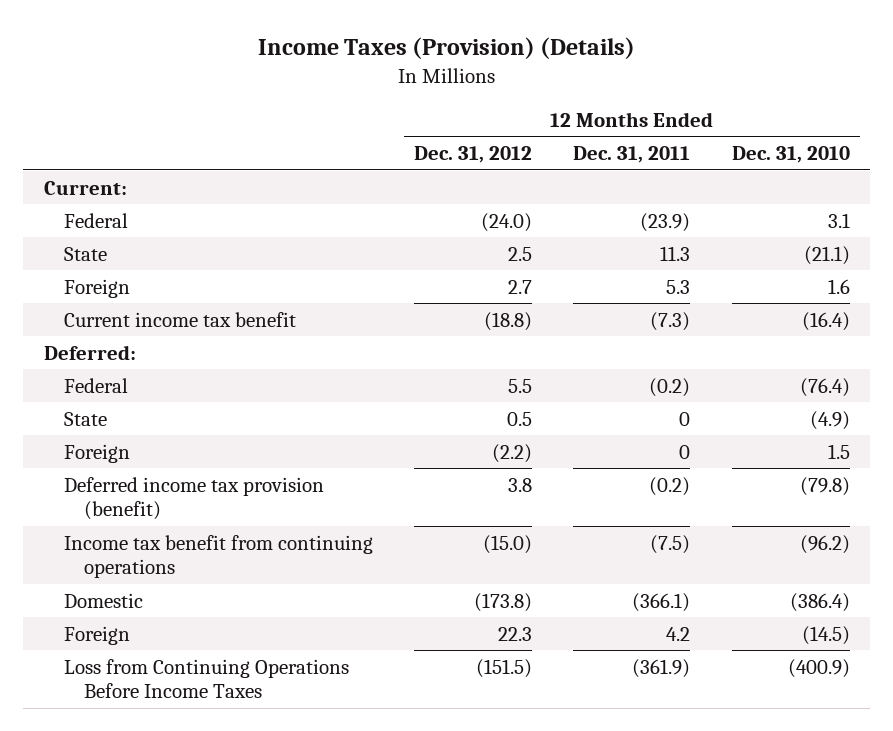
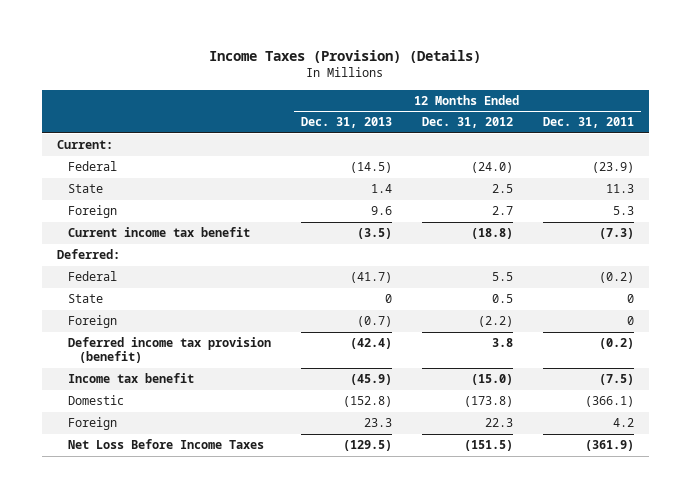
[731,146,850,164] Dec. 31, 2010 -> none
none -> [301,117,393,129] Dec. 31, 2013
[64,534,374,579] Income tax benefit from continuing operations -> [68,373,195,384] Income tax benefit
[64,658,350,699] Loss from Continuing Operations Before Income Taxes -> [68,439,265,450] Net Loss Before Income Taxes

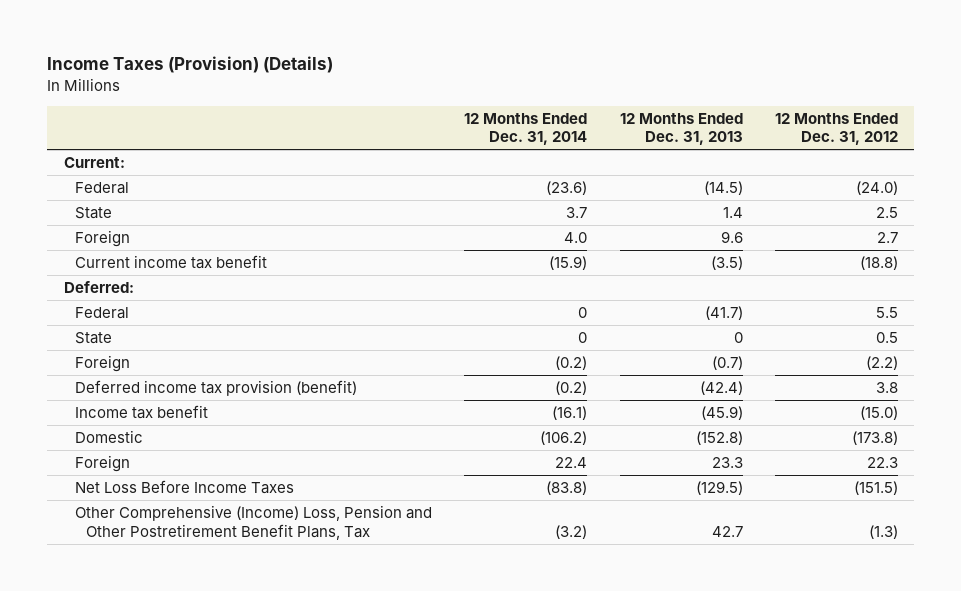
[542,117,634,129] Dec. 31, 2011 -> none
none -> [464,112,588,146] 12 Months Ended Dec. 31, 2014
none -> [74,505,432,540] Other Comprehensive (Income) Loss, Pension and Other Postretirement Benefit Plans, Tax

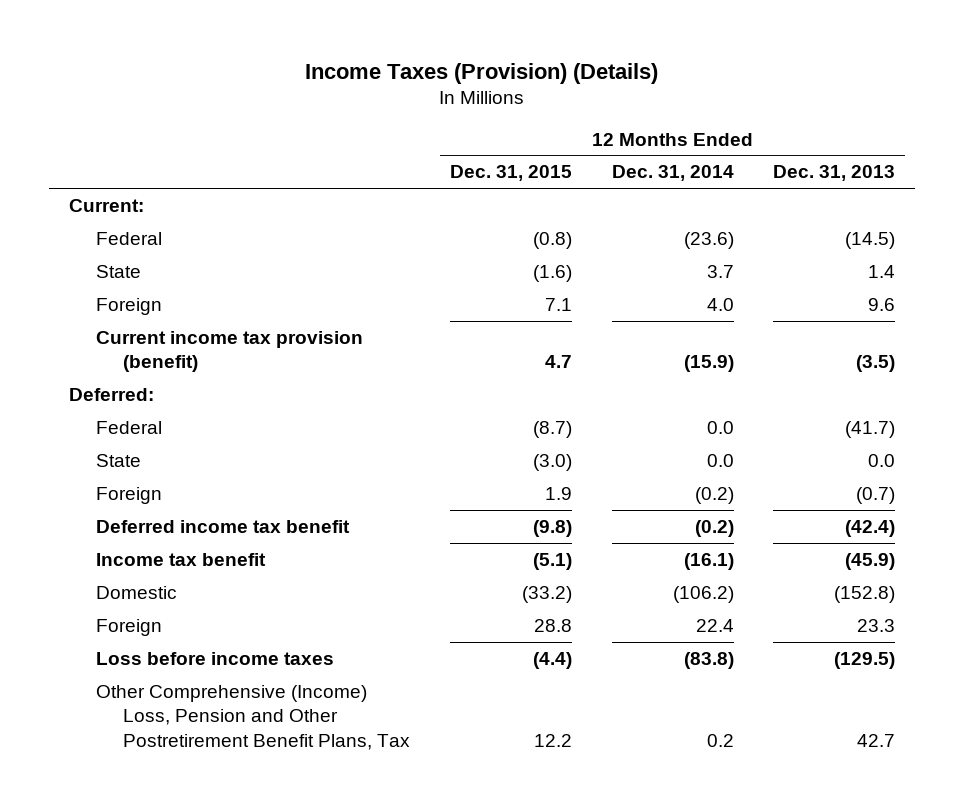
[774,112,898,146] 12 Months Ended Dec. 31, 2012 -> none
none -> [449,165,572,182] Dec. 31, 2015
[74,255,267,270] Current income tax benefit -> [96,330,364,373] Current income tax provision (benefit)
[578,307,588,319] 0 -> [706,420,734,434] 0.0
[578,332,588,344] 0 -> [706,453,734,467] 0.0
[733,332,743,344] 0 -> [868,453,896,467] 0.0
[74,380,357,397] Deferred income tax provision (benefit) -> [96,519,351,533] Deferred income tax benefit
[74,480,294,495] Net Loss Before Income Taxes -> [96,651,335,665] Loss before income taxes
[555,524,588,539] (3.2) -> [706,733,734,747] 0.2

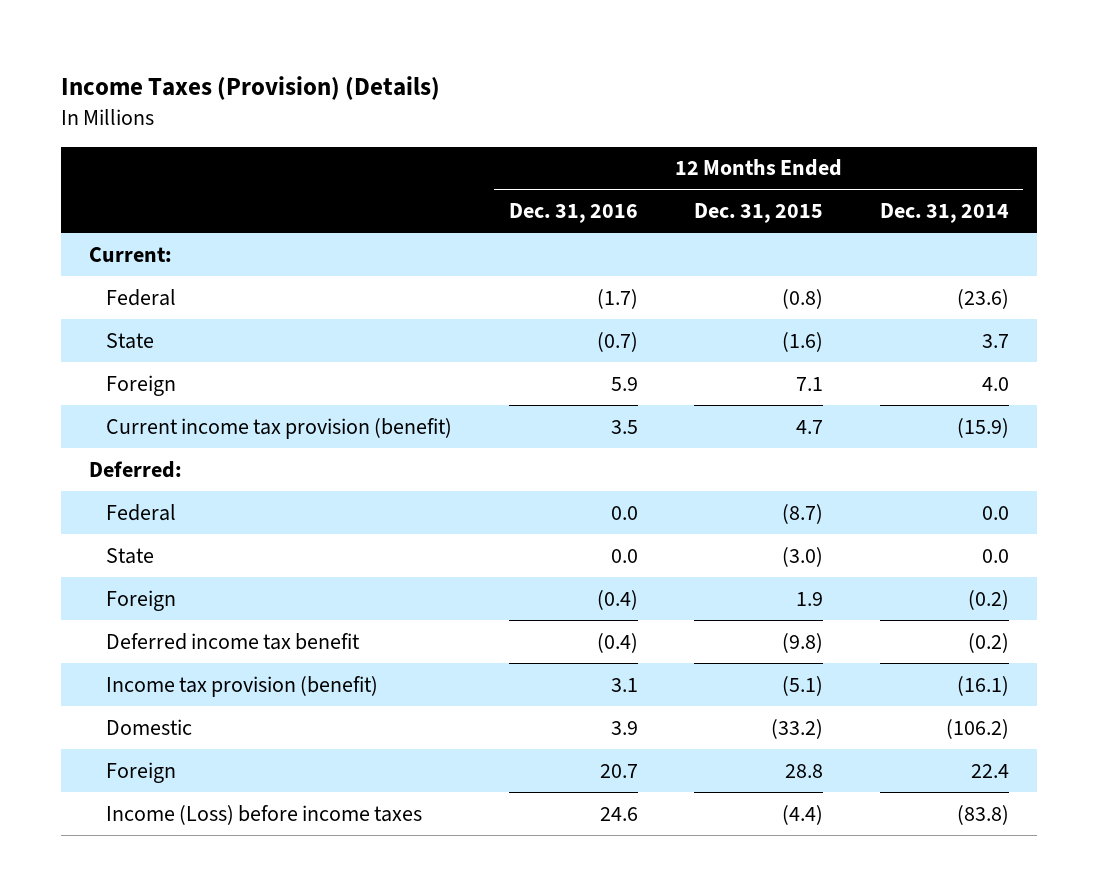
[773,165,896,182] Dec. 31, 2013 -> none
none -> [508,203,638,224] Dec. 31, 2016
[96,552,267,566] Income tax benefit -> [105,675,378,697] Income tax provision (benefit)
[96,684,411,750] Other Comprehensive (Income) Loss, Pension and Other Postretirement Benefit Plans, Tax -> none
[96,651,335,665] Loss before income taxes -> [105,804,422,825] Income (Loss) before income taxes

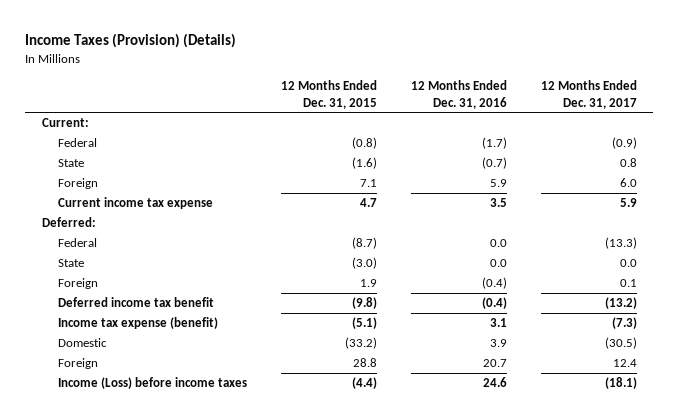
[880,203,1010,224] Dec. 31, 2014 -> none
none -> [540,80,637,109] 12 Months Ended Dec. 31, 2017
[105,417,452,439] Current income tax provision (benefit) -> [58,197,214,210] Current income tax expense
[105,675,378,697] Income tax provision (benefit) -> [58,317,219,330] Income tax expense (benefit)

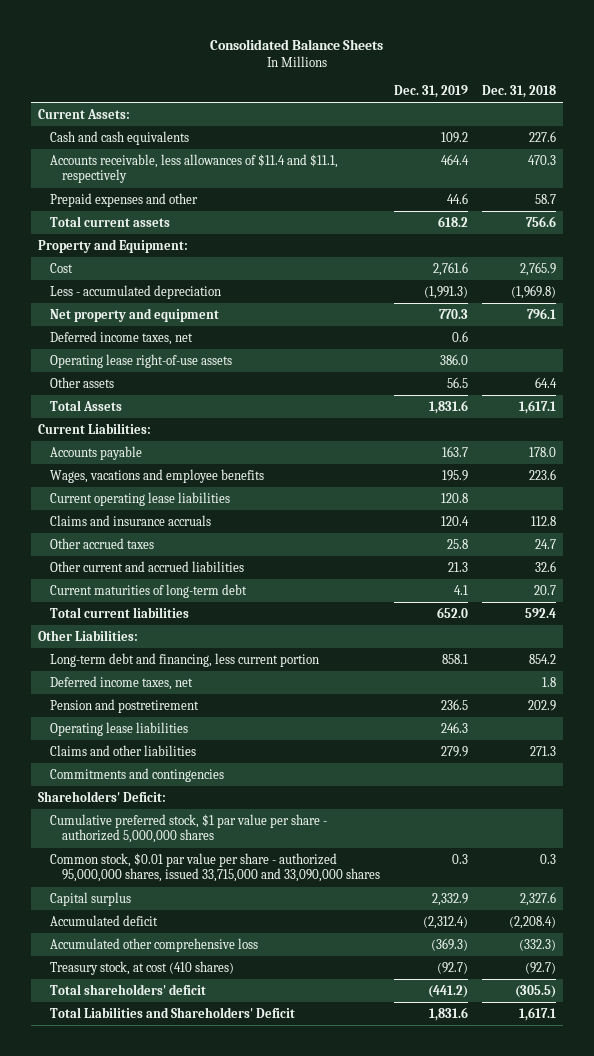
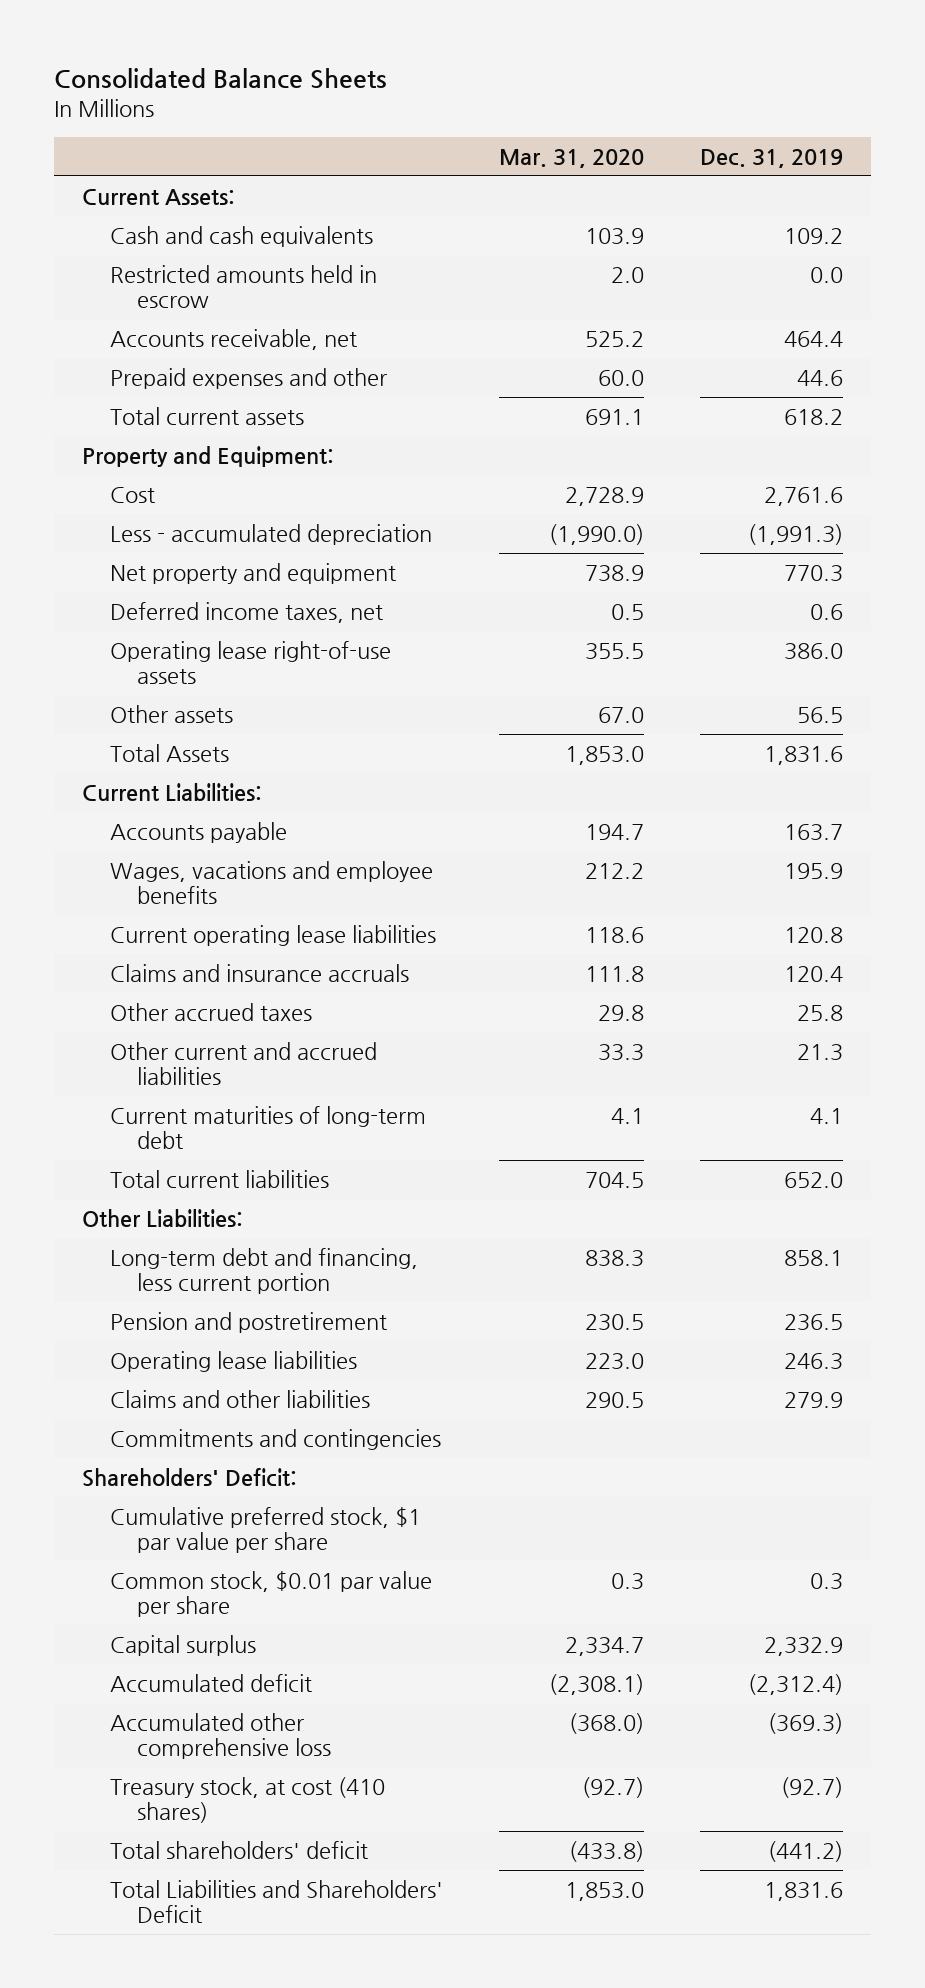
[482,85,557,99] Dec. 31, 2018 -> none
none -> [498,149,644,169] Mar. 31, 2020
none -> [109,264,377,309] Restricted amounts held in escrow
[50,153,339,184] Accounts receivable, less allowances of $11.4 and $11.1, respectively -> [109,328,357,350] Accounts receivable, net
[50,675,194,690] Deferred income taxes, net -> none
[50,813,328,844] Cumulative preferred stock, $1 par value per share - authorized 5,000,000 shares -> [109,1506,421,1554] Cumulative preferred stock, $1 par value per share
[50,852,380,883] Common stock, $0.01 par value per share - authorized 95,000,000 shares, issued 33,715,000 and 33,090,000 shares -> [109,1570,432,1618] Common stock, $0.01 par value per share

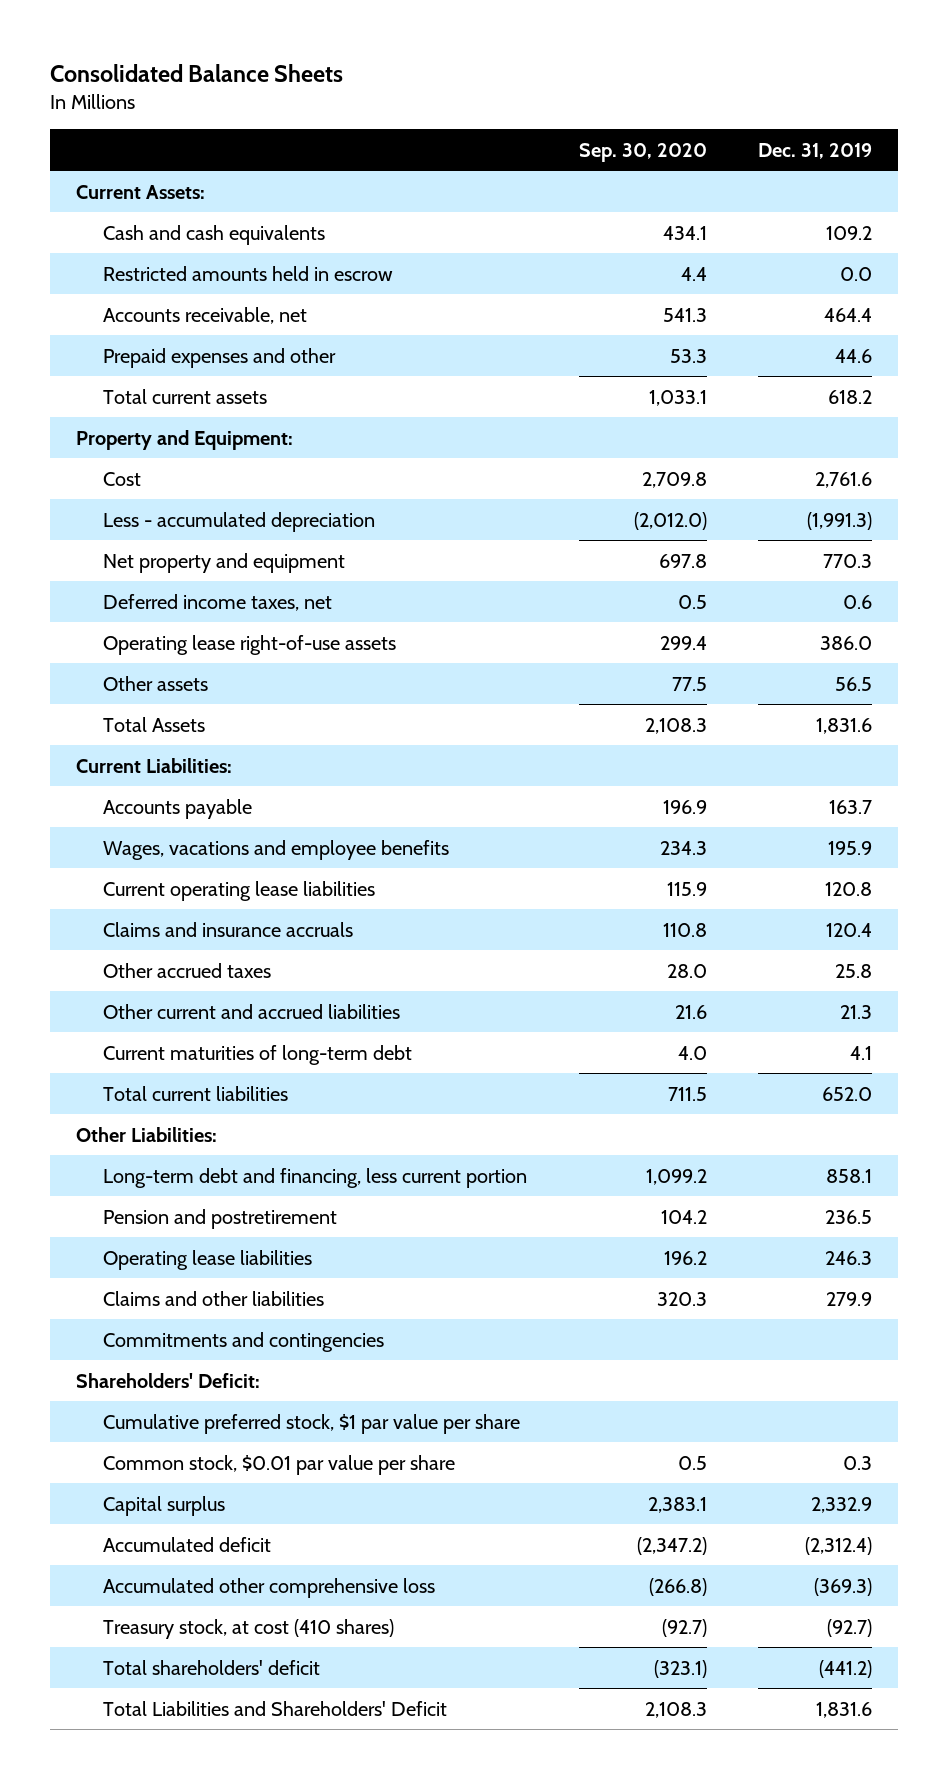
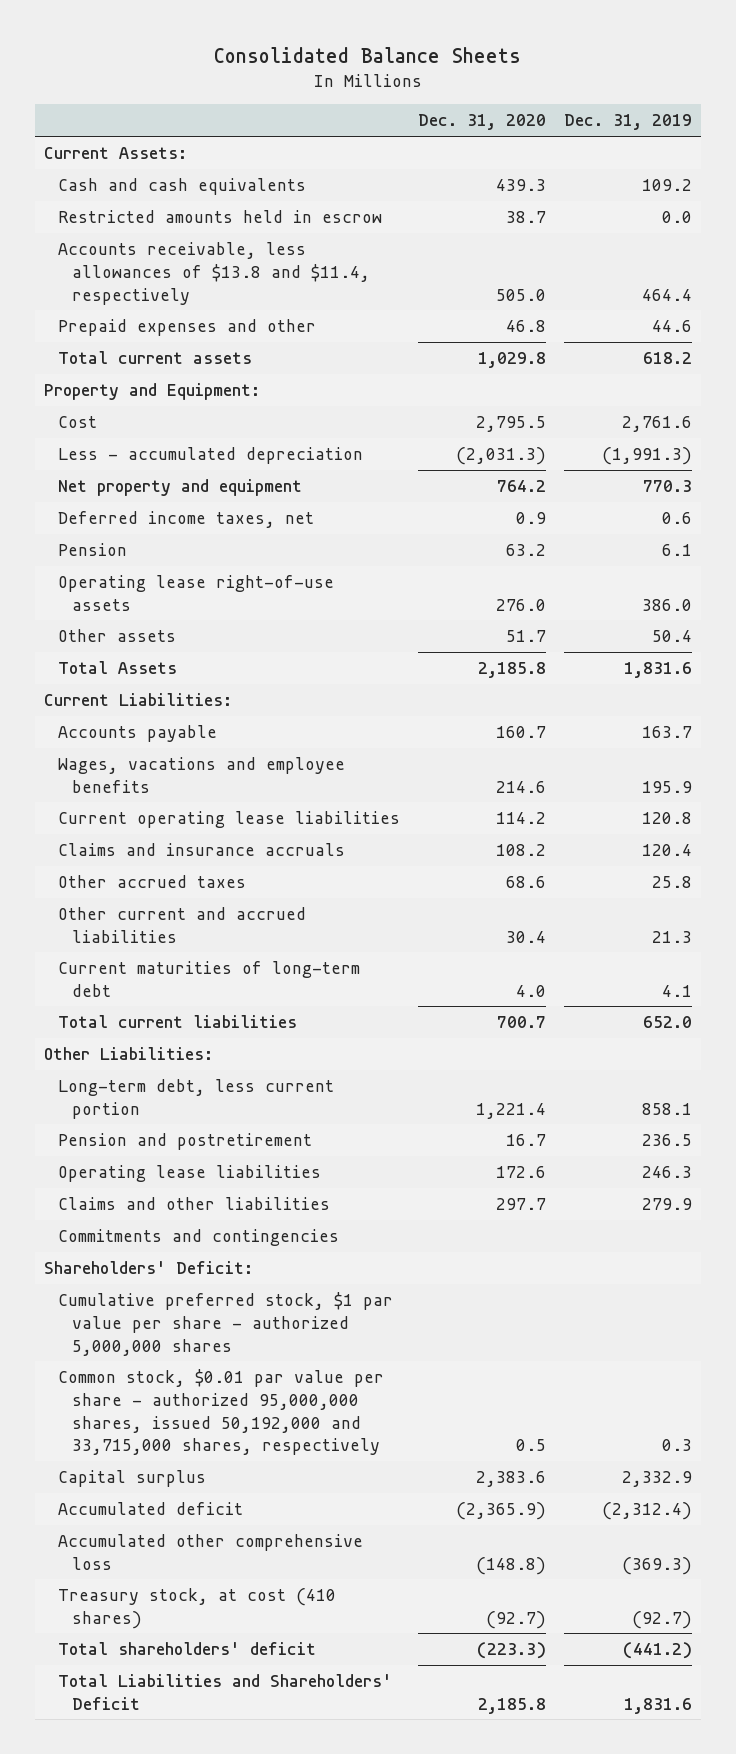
[578,142,707,162] Sep. 30, 2020 -> none
none -> [418,114,547,131] Dec. 31, 2020
[103,306,308,324] Accounts receivable, net -> [58,241,371,305] Accounts receivable, less allowances of $13.8 and $11.4, respectively
none -> [58,542,128,556] Pension
[835,676,873,691] 56.5 -> [652,629,693,642] 50.4
[103,1167,528,1188] Long-term debt and financing, less current portion -> [58,1078,335,1119] Long-term debt, less current portion
[103,1413,521,1434] Cumulative preferred stock, $1 par value per share -> [58,1291,394,1356] Cumulative preferred stock, $1 par value per share - authorized 5,000,000 shares
[103,1454,456,1475] Common stock, $0.01 par value per share -> [58,1368,385,1456] Common stock, $0.01 par value per share - authorized 95,000,000 shares, issued 50,192,000 and 33,715,000 shares, respectively

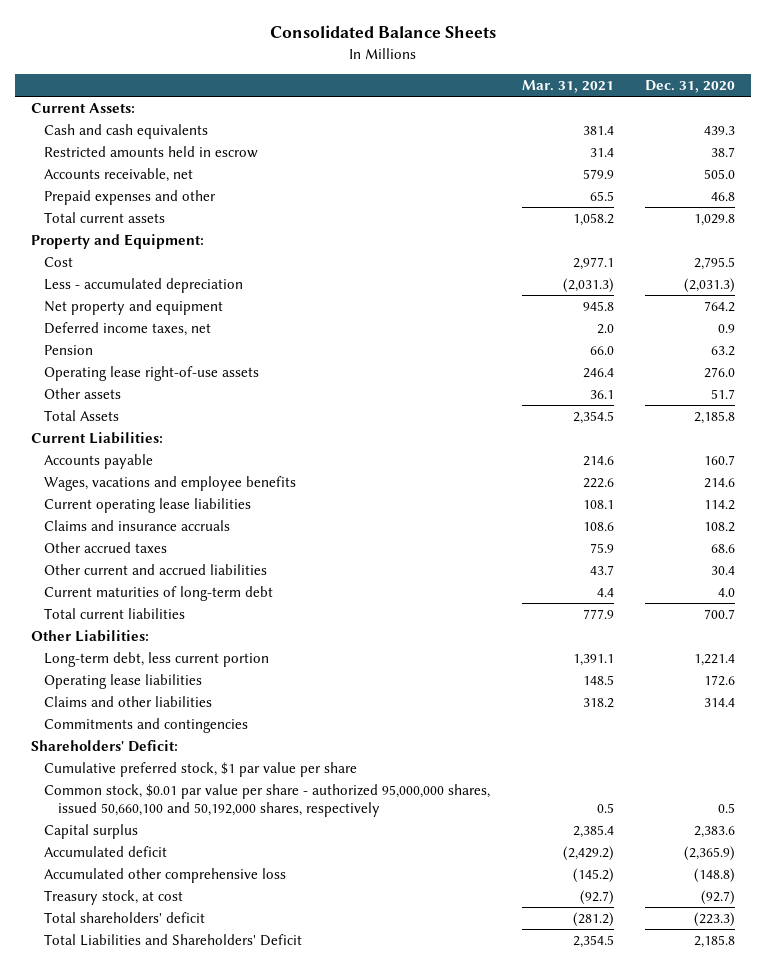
[564,114,693,131] Dec. 31, 2019 -> none
none -> [521,80,614,94] Mar. 31, 2021
[58,241,371,305] Accounts receivable, less allowances of $13.8 and $11.4, respectively -> [44,168,194,183] Accounts receivable, net
[58,1132,313,1150] Pension and postretirement -> none
[496,1197,547,1210] 297.7 -> [704,698,736,708] 314.4
[58,1291,394,1356] Cumulative preferred stock, $1 par value per share - authorized 5,000,000 shares -> [44,762,358,778] Cumulative preferred stock, $1 par value per share
[58,1368,385,1456] Common stock, $0.01 par value per share - authorized 95,000,000 shares, issued 50,192,000 and 33,715,000 shares, respectively -> [44,784,491,818] Common stock, $0.01 par value per share - authorized 95,000,000 shares, issued 50,660,100 and 50,192,000 shares, respectively
[58,1587,337,1629] Treasury stock, at cost (410 shares) -> [44,890,184,906] Treasury stock, at cost

